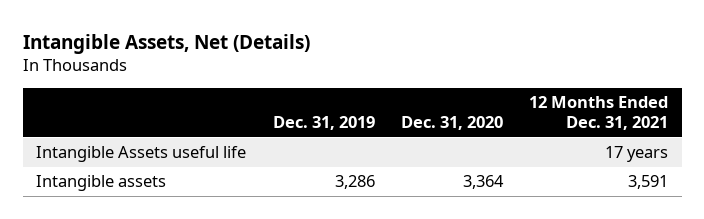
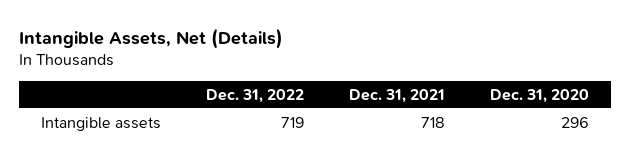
[272,116,375,131] Dec. 31, 2019 -> none
[529,96,669,131] 12 Months Ended Dec. 31, 2021 -> none
none -> [206,88,305,103] Dec. 31, 2022
none -> [348,88,445,103] Dec. 31, 2021
[36,146,247,163] Intangible Assets useful life -> none
[462,175,504,190] 3,364 -> [560,116,589,128] 296

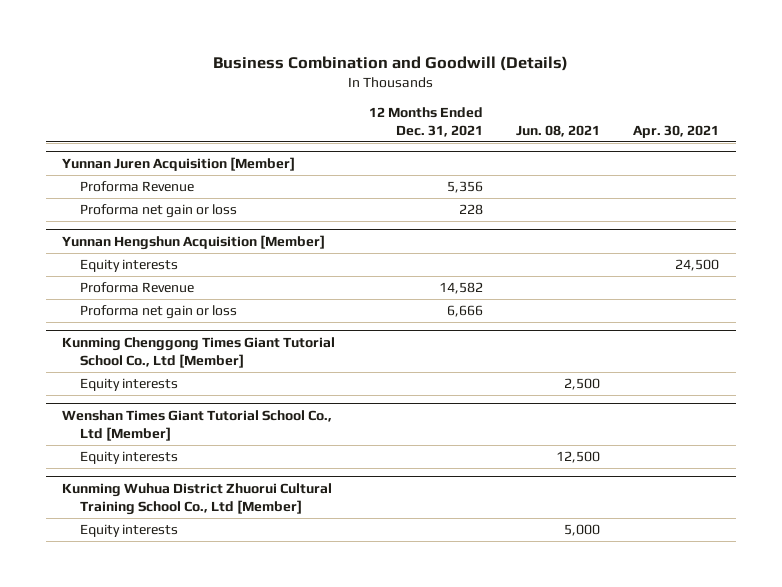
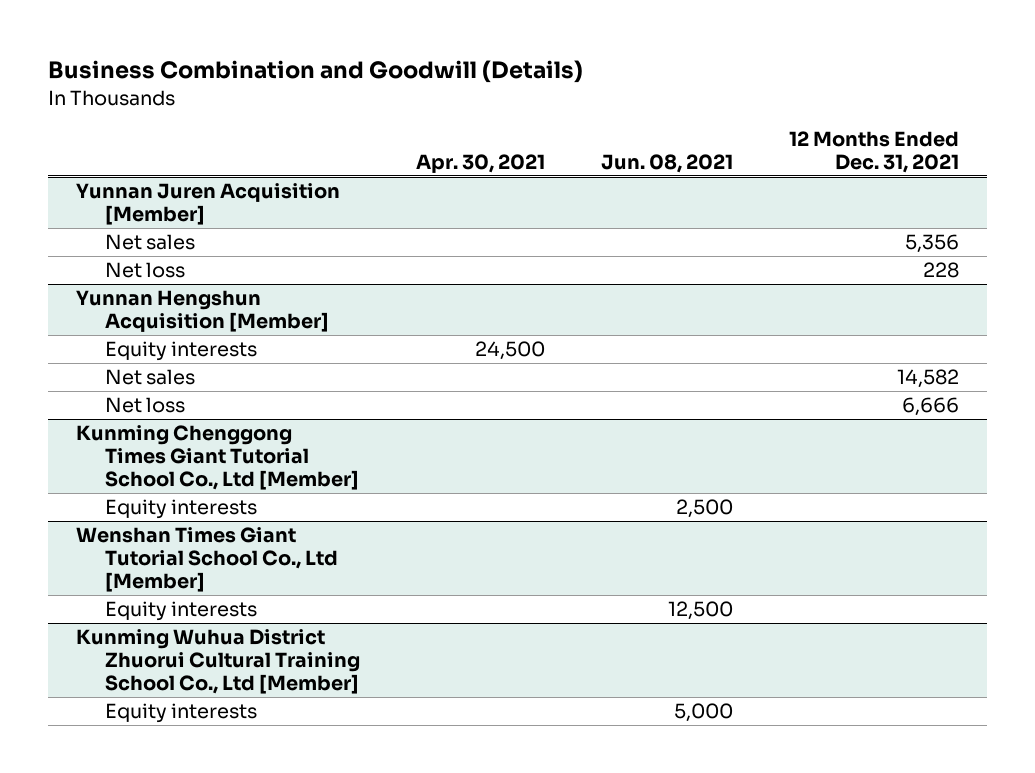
[80,181,195,193] Proforma Revenue -> [104,234,195,251] Net sales
[80,204,238,219] Proforma net gain or loss -> [104,262,185,279] Net loss
[80,282,195,294] Proforma Revenue -> [104,369,195,386] Net sales
[80,305,238,320] Proforma net gain or loss -> [104,397,185,414] Net loss

